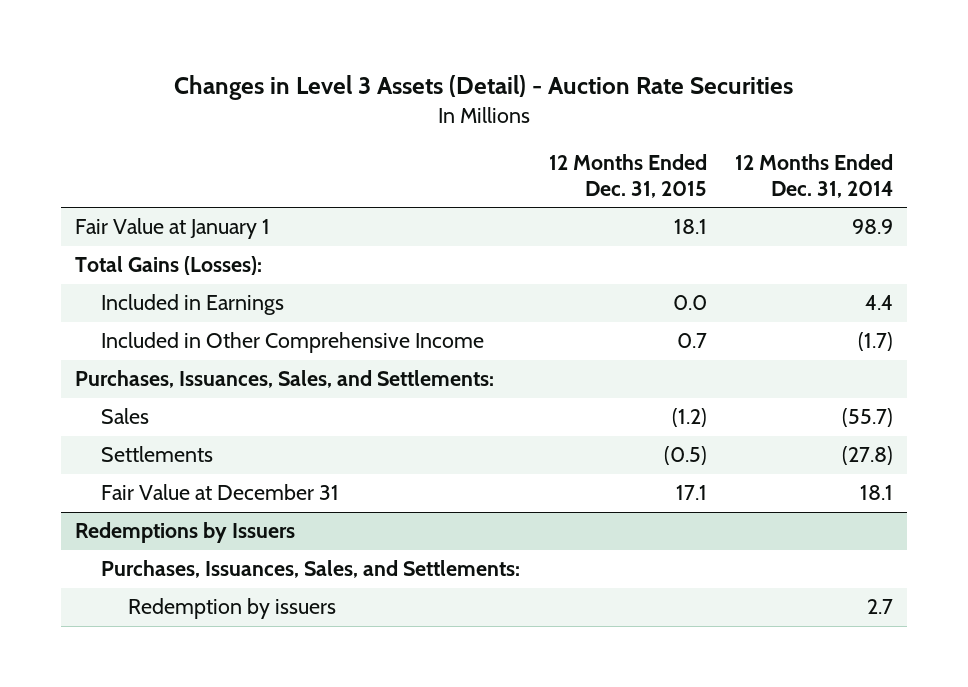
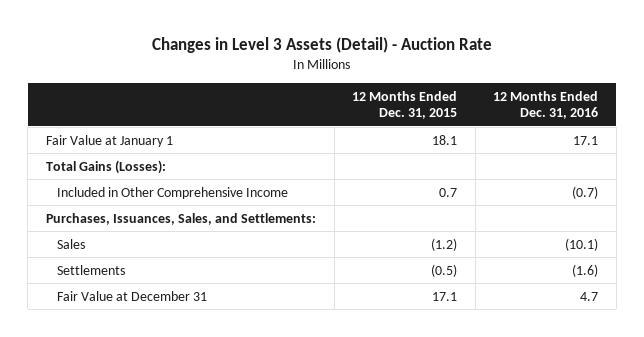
[173,74,793,100] Changes in Level 3 Assets (Detail) - Auction Rate Securities -> [152,36,493,53] Changes in Level 3 Assets (Detail) - Auction Rate
[735,154,894,198] 12 Months Ended Dec. 31, 2014 -> none
none -> [493,90,599,120] 12 Months Ended Dec. 31, 2016
[101,294,285,316] Included in Earnings -> none
[74,522,295,544] Redemptions by Issuers -> none
[101,560,521,579] Purchases, Issuances, Sales, and Settlements: -> none
[127,598,336,620] Redemption by issuers -> none

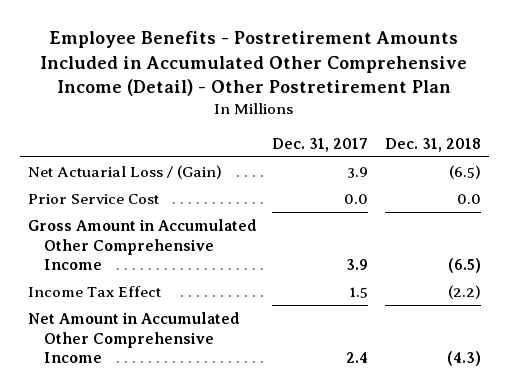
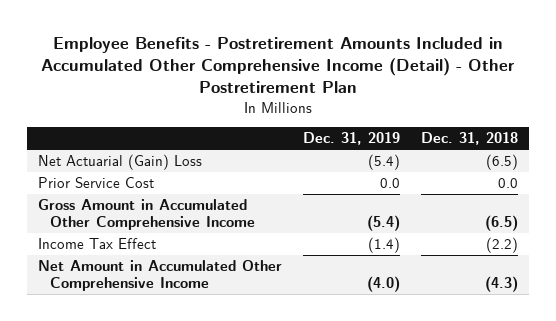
[272,137,369,152] Dec. 31, 2017 -> none
none -> [302,131,400,145] Dec. 31, 2019
[28,164,223,179] Net Actuarial Loss / (Gain) -> [37,154,202,171] Net Actuarial (Gain) Loss

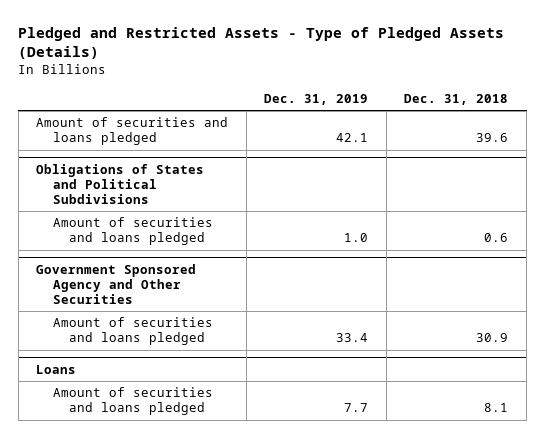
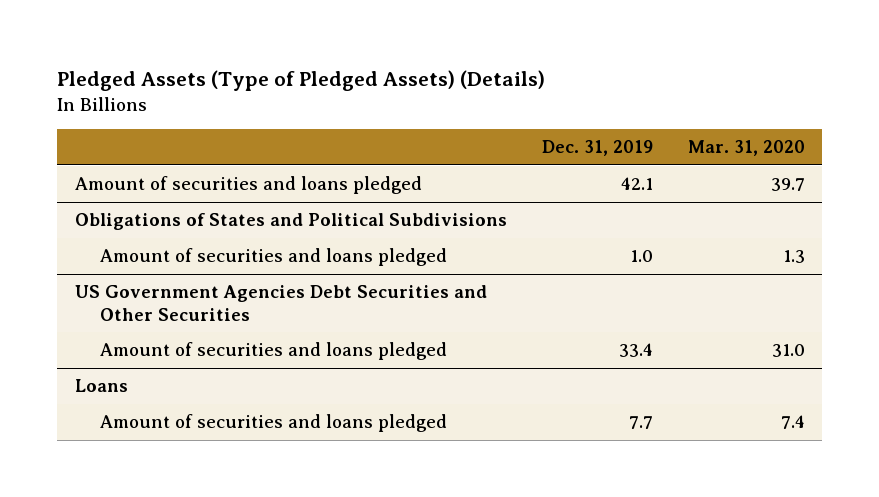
[18,26,505,59] Pledged and Restricted Assets - Type of Pledged Assets (Details) -> [57,70,546,92] Pledged Assets (Type of Pledged Assets) (Details)
[404,93,509,105] Dec. 31, 2018 -> none
none -> [687,140,805,157] Mar. 31, 2020
[36,263,197,304] Government Sponsored Agency and Other Securities -> [74,285,487,321] US Government Agencies Debt Securities and Other Securities

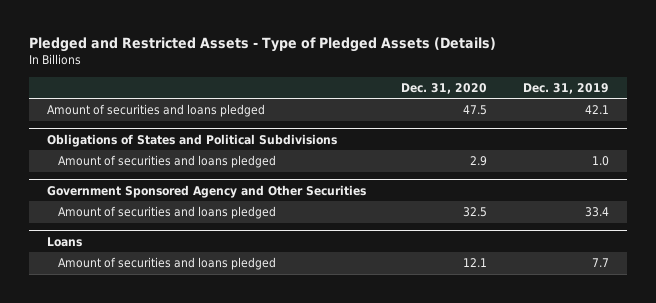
[57,70,546,92] Pledged Assets (Type of Pledged Assets) (Details) -> [29,36,497,52] Pledged and Restricted Assets - Type of Pledged Assets (Details)
[687,140,805,157] Mar. 31, 2020 -> none
none -> [401,82,488,94] Dec. 31, 2020
[74,285,487,321] US Government Agencies Debt Securities and Other Securities -> [46,184,366,198] Government Sponsored Agency and Other Securities

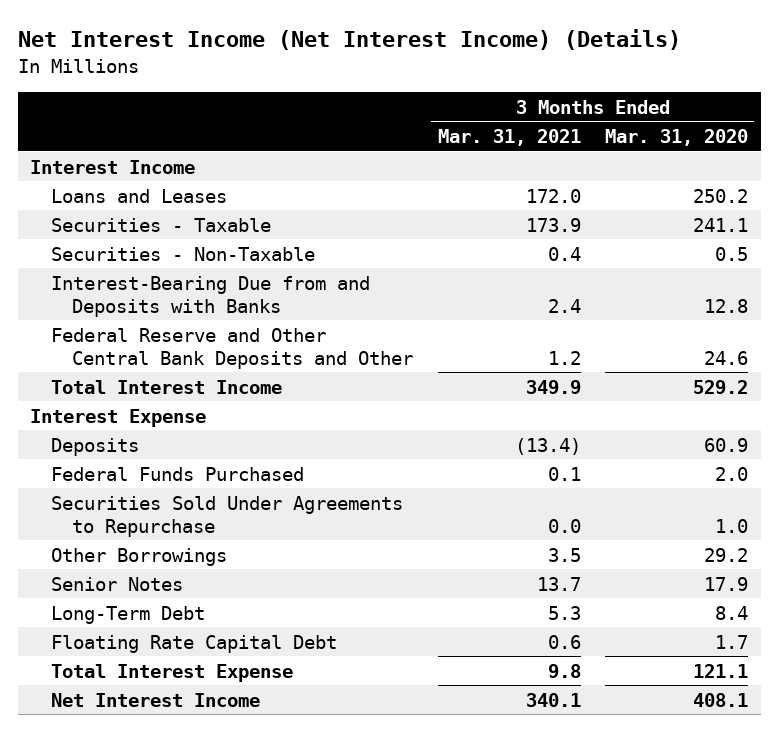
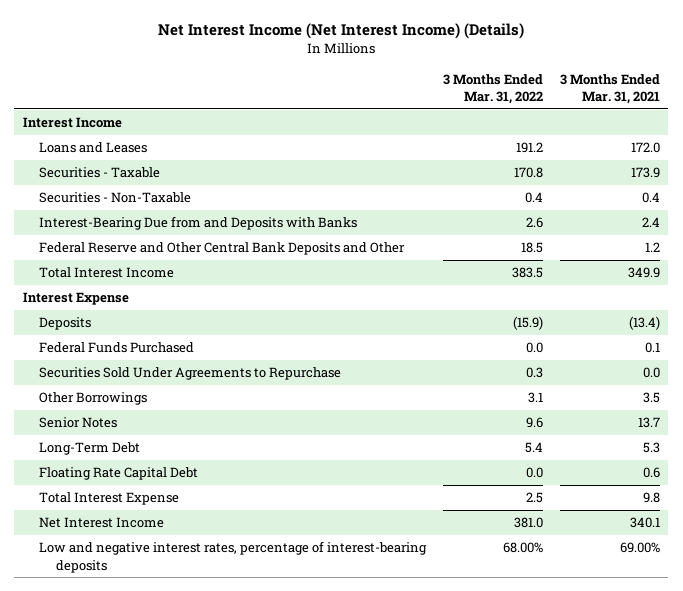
[605,128,749,146] Mar. 31, 2020 -> none
none -> [443,73,544,104] 3 Months Ended Mar. 31, 2022
none -> [39,541,428,573] Low and negative interest rates, percentage of interest-bearing deposits

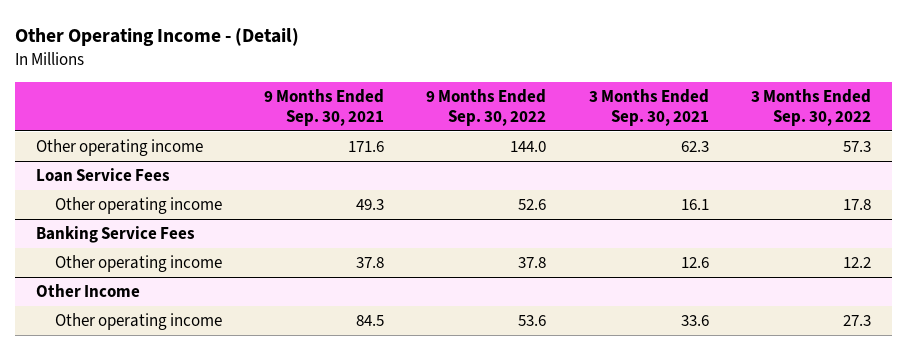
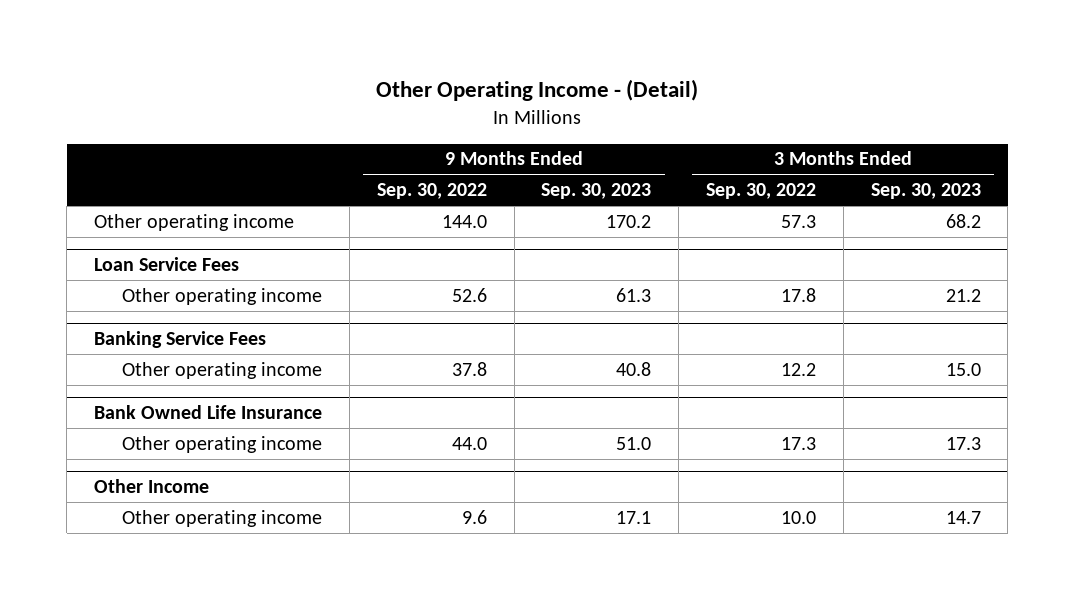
[263,89,384,126] 9 Months Ended Sep. 30, 2021 -> none
[588,89,709,126] 3 Months Ended Sep. 30, 2021 -> none
none -> [541,183,652,200] Sep. 30, 2023
none -> [870,183,981,200] Sep. 30, 2023
none -> [94,405,323,420] Bank Owned Life Insurance
none -> [122,435,323,453] Other operating income
[518,315,547,327] 53.6 -> [461,509,487,524] 9.6
[843,315,872,327] 27.3 -> [781,510,817,524] 10.0

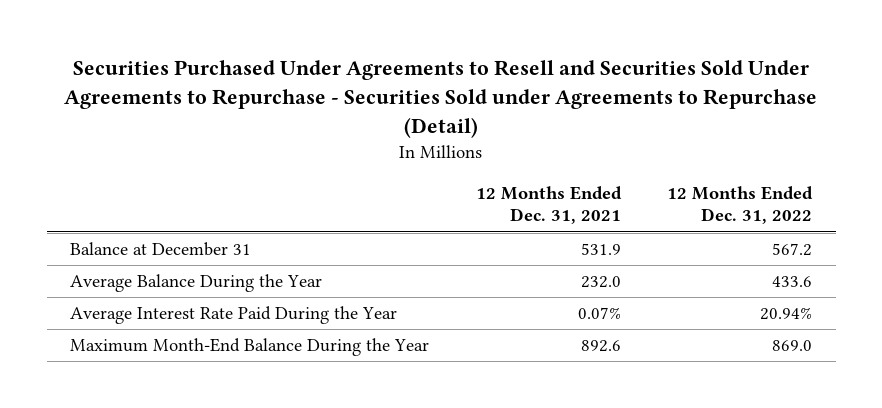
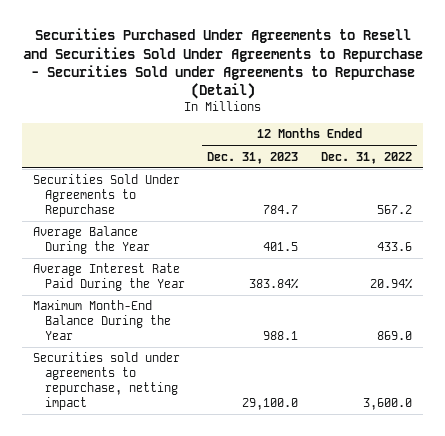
[475,186,622,225] 12 Months Ended Dec. 31, 2021 -> none
none -> [207,151,299,164] Dec. 31, 2023
[69,242,251,257] Balance at December 31 -> [33,174,181,217] Securities Sold Under Agreements to Repurchase
none -> [33,352,181,410] Securities sold under agreements to repurchase, netting impact

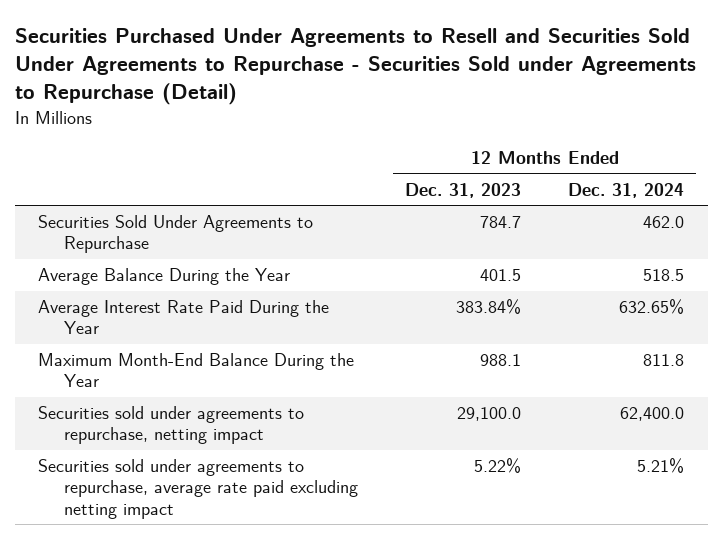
[320,151,412,164] Dec. 31, 2022 -> none
none -> [568,182,685,198] Dec. 31, 2024
none -> [38,459,358,519] Securities sold under agreements to repurchase, average rate paid excluding netting impact

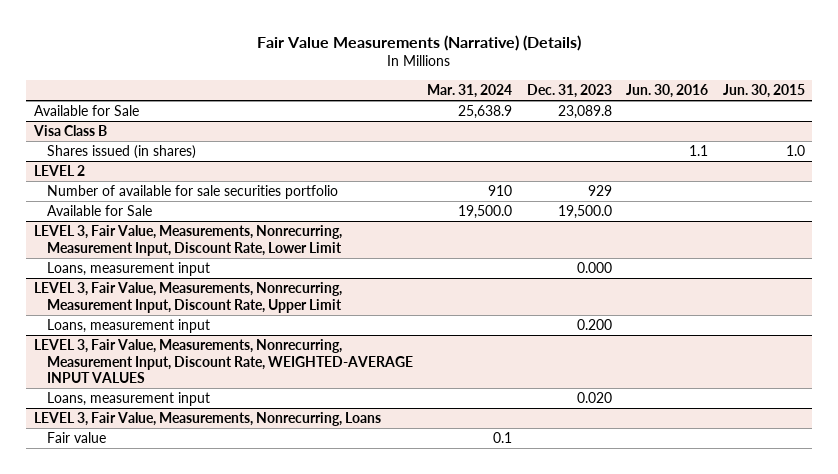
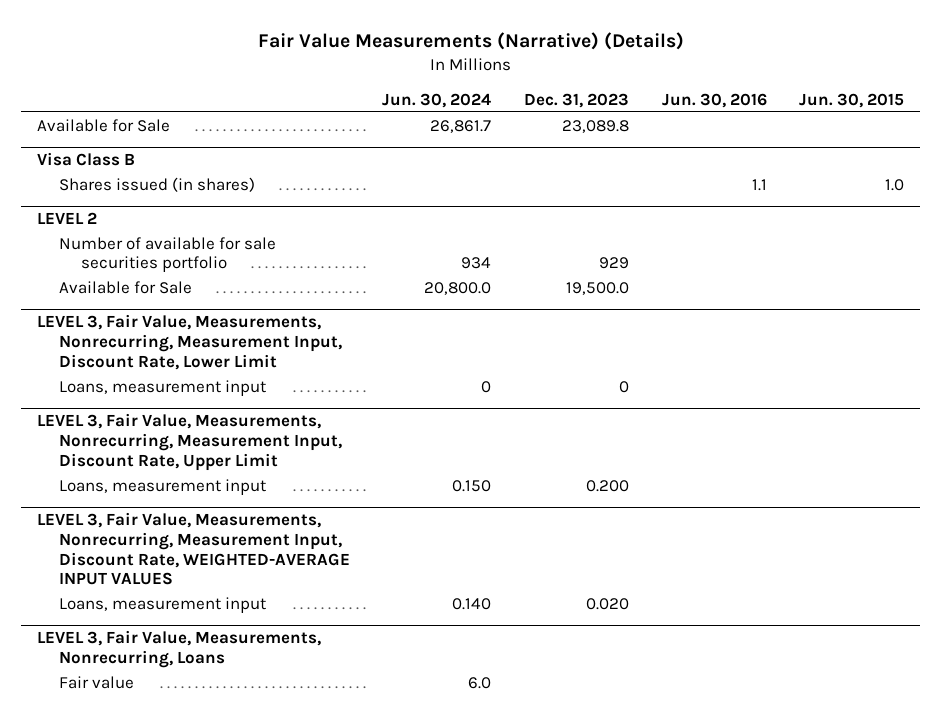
[427,84,513,99] Mar. 31, 2024 -> none
none -> [382,92,492,108] Jun. 30, 2024
[576,261,612,273] 0.000 -> [618,380,629,393] 0

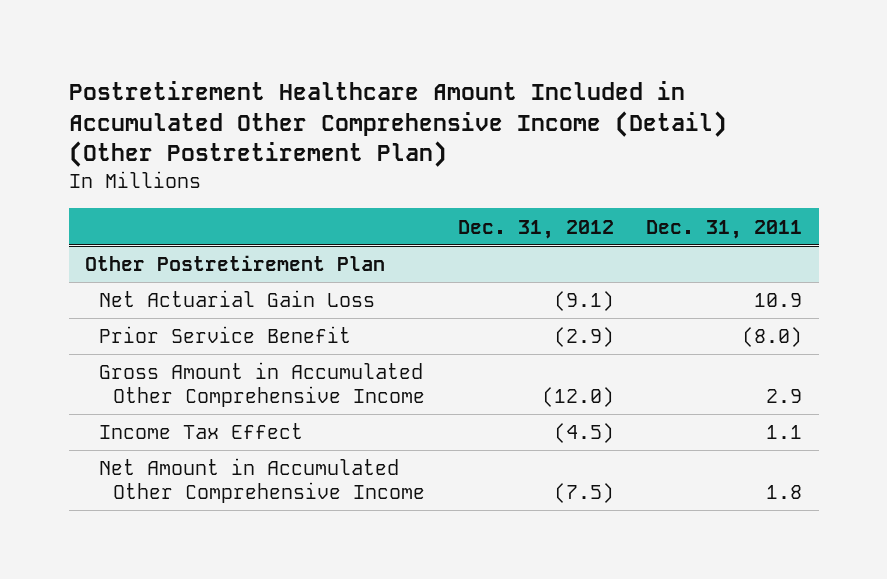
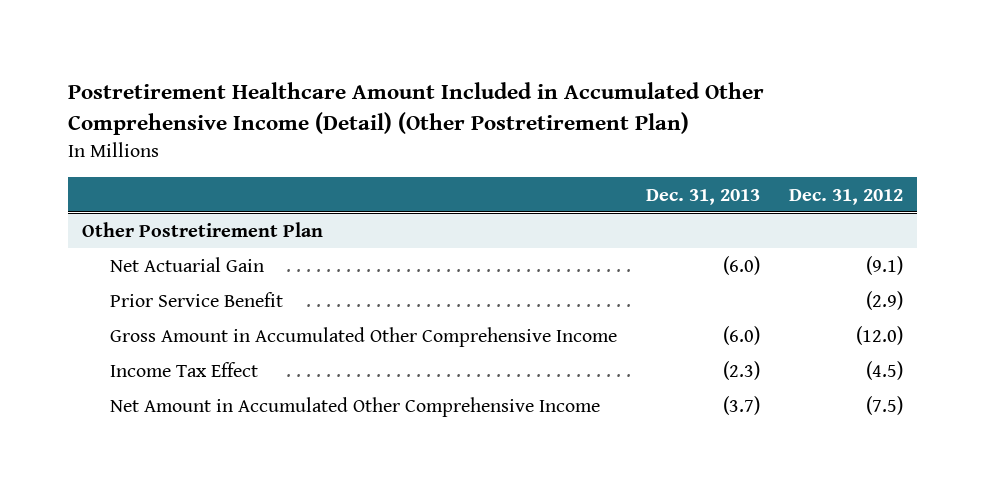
[646,219,803,239] Dec. 31, 2011 -> none
none -> [645,188,760,205] Dec. 31, 2013
[99,290,376,308] Net Actuarial Gain Loss -> [109,256,264,272] Net Actuarial Gain

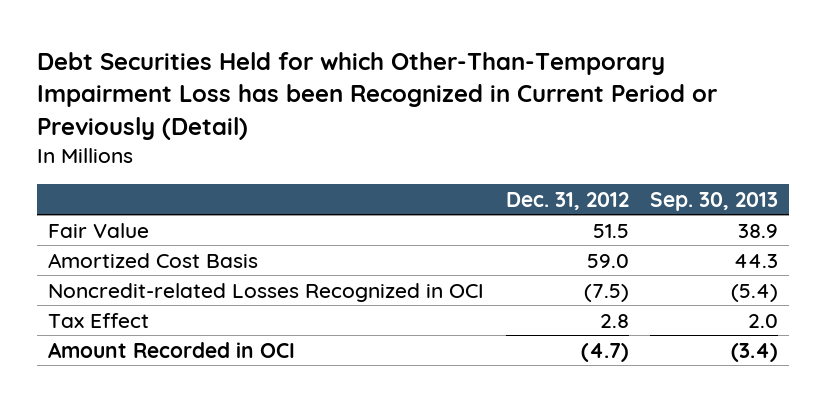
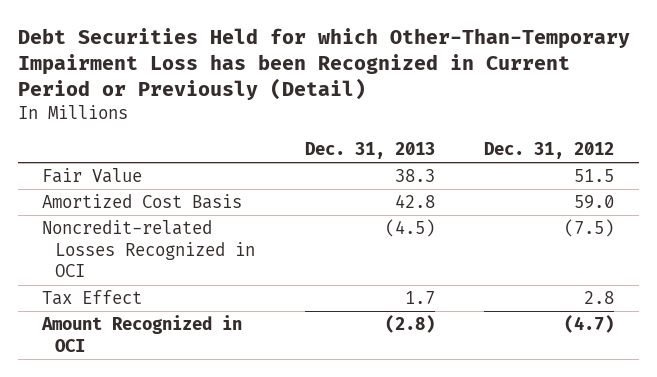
[650,191,779,211] Sep. 30, 2013 -> none
none -> [304,142,435,160] Dec. 31, 2013
[47,341,295,358] Amount Recorded in OCI -> [41,315,243,352] Amount Recognized in OCI

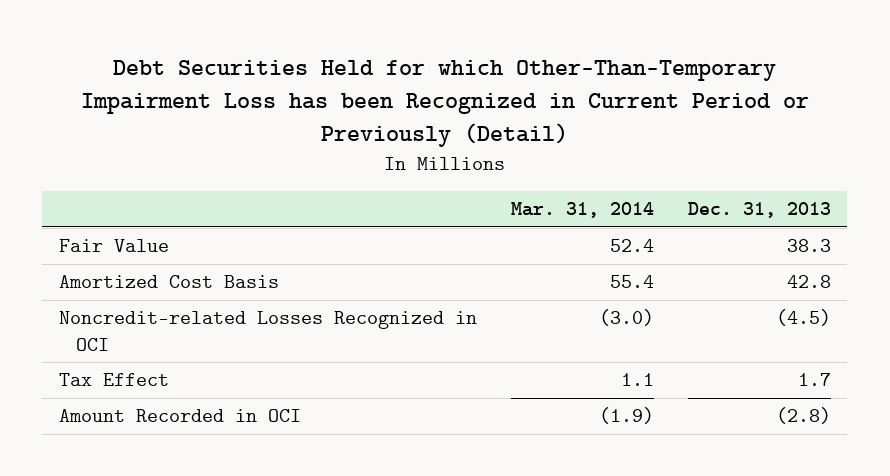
[484,142,615,160] Dec. 31, 2012 -> none
none -> [510,202,654,219] Mar. 31, 2014
[41,315,243,352] Amount Recognized in OCI -> [59,409,302,423] Amount Recorded in OCI

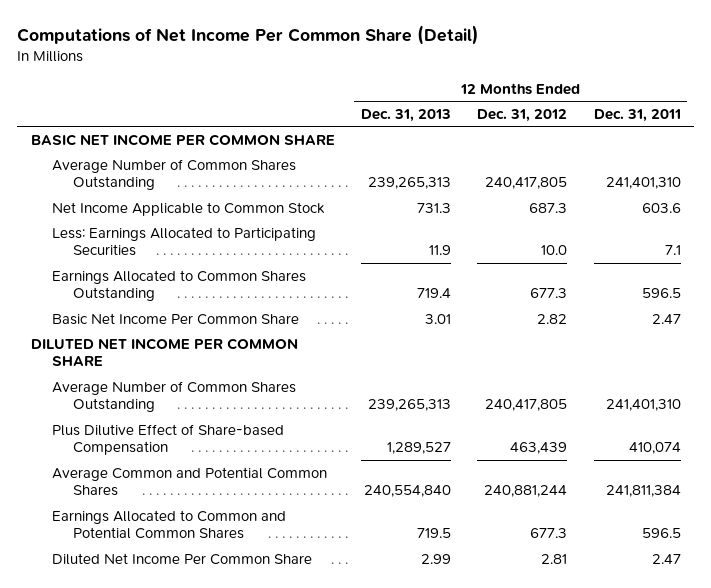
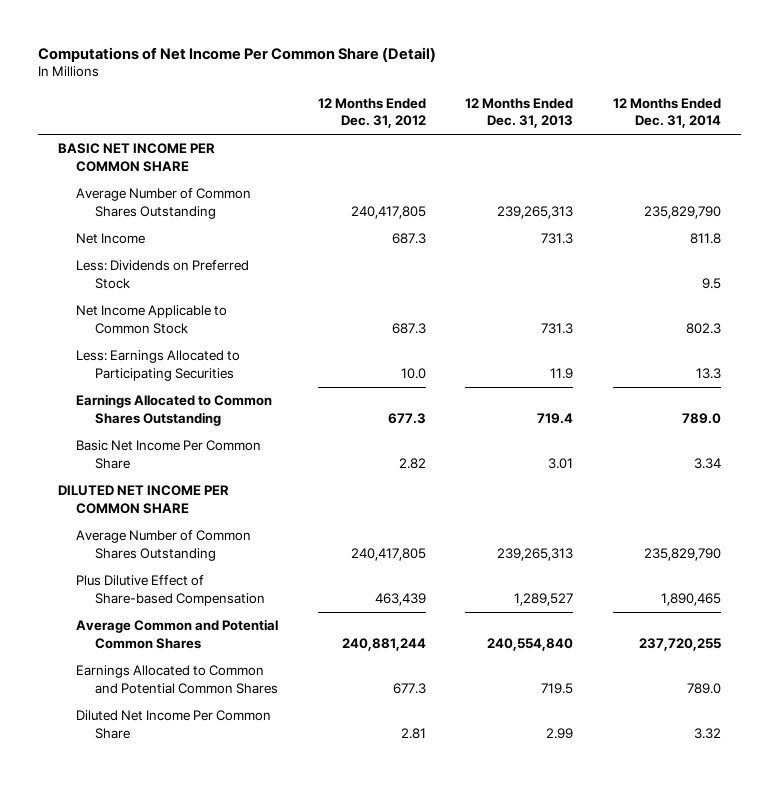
[593,108,681,122] Dec. 31, 2011 -> none
none -> [613,98,722,129] 12 Months Ended Dec. 31, 2014
none -> [76,233,146,245] Net Income
none -> [76,260,250,289] Less: Dividends on Preferred Stock

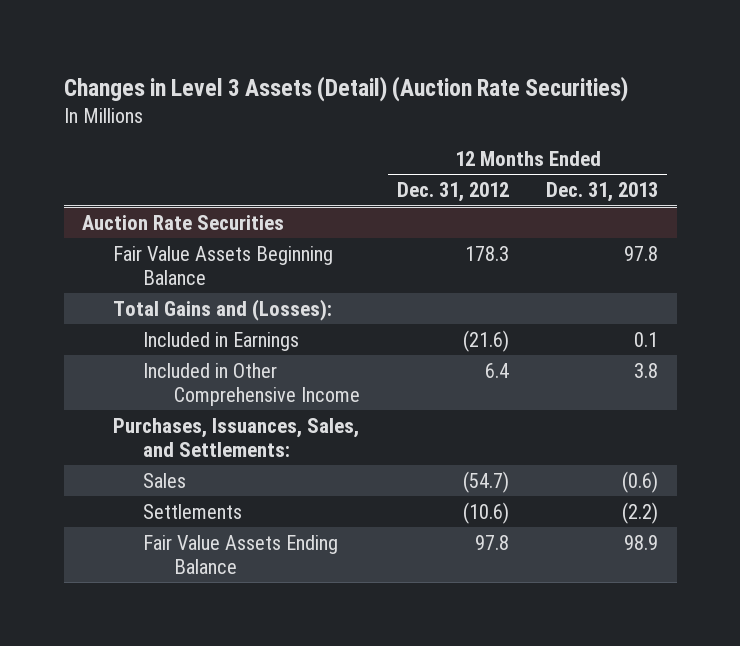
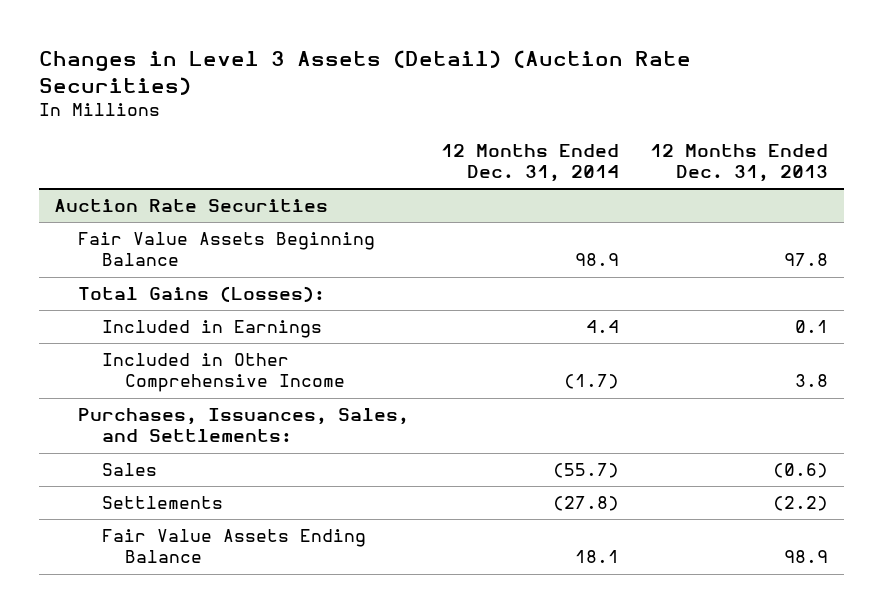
[397,182,510,203] Dec. 31, 2012 -> none
none -> [440,143,619,183] 12 Months Ended Dec. 31, 2014
[112,298,332,321] Total Gains and (Losses): -> [77,286,325,303] Total Gains (Losses):

